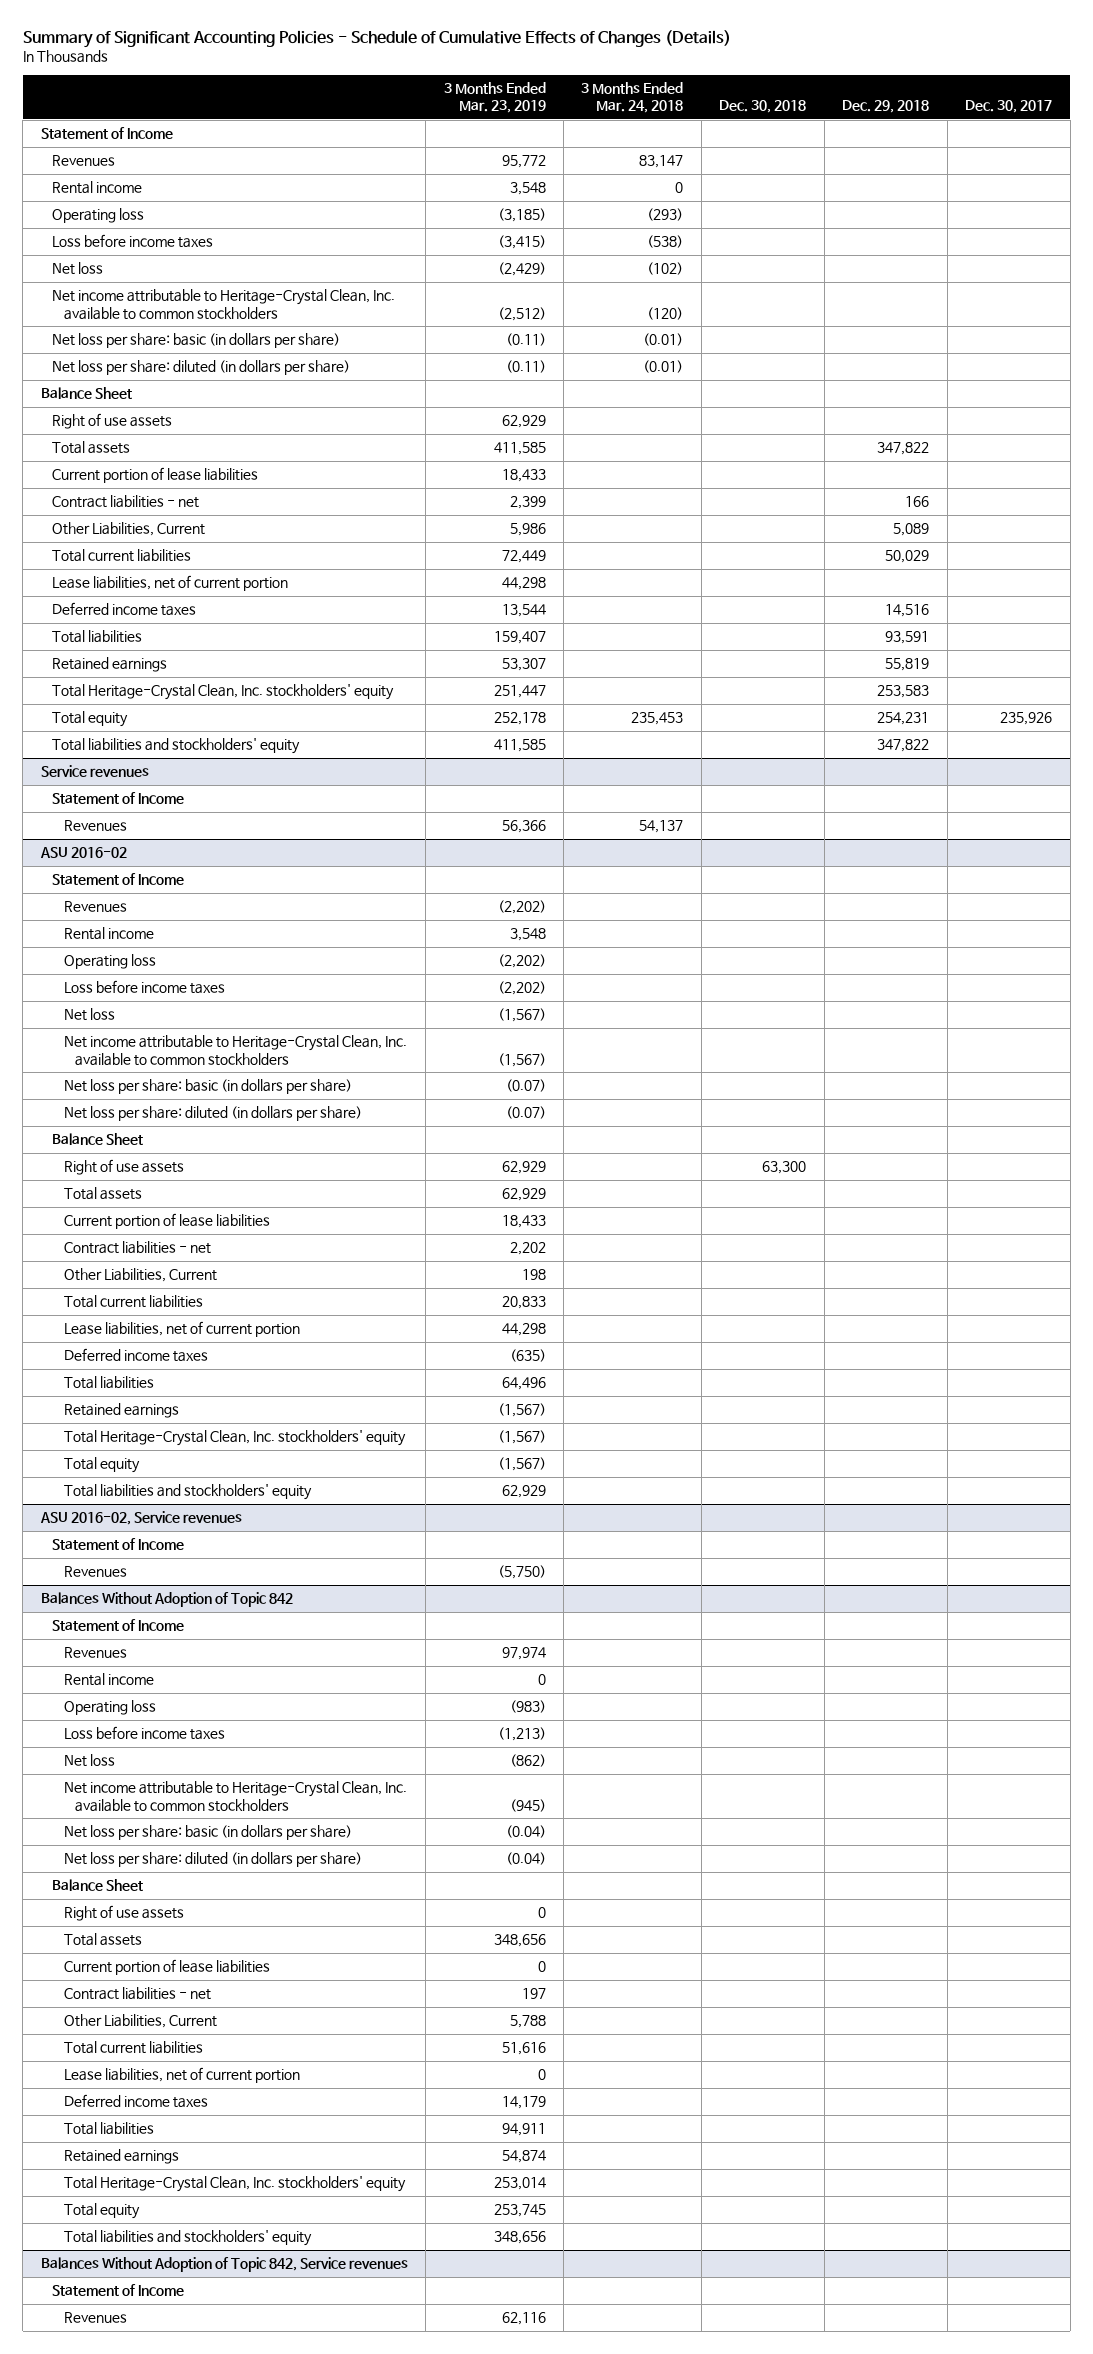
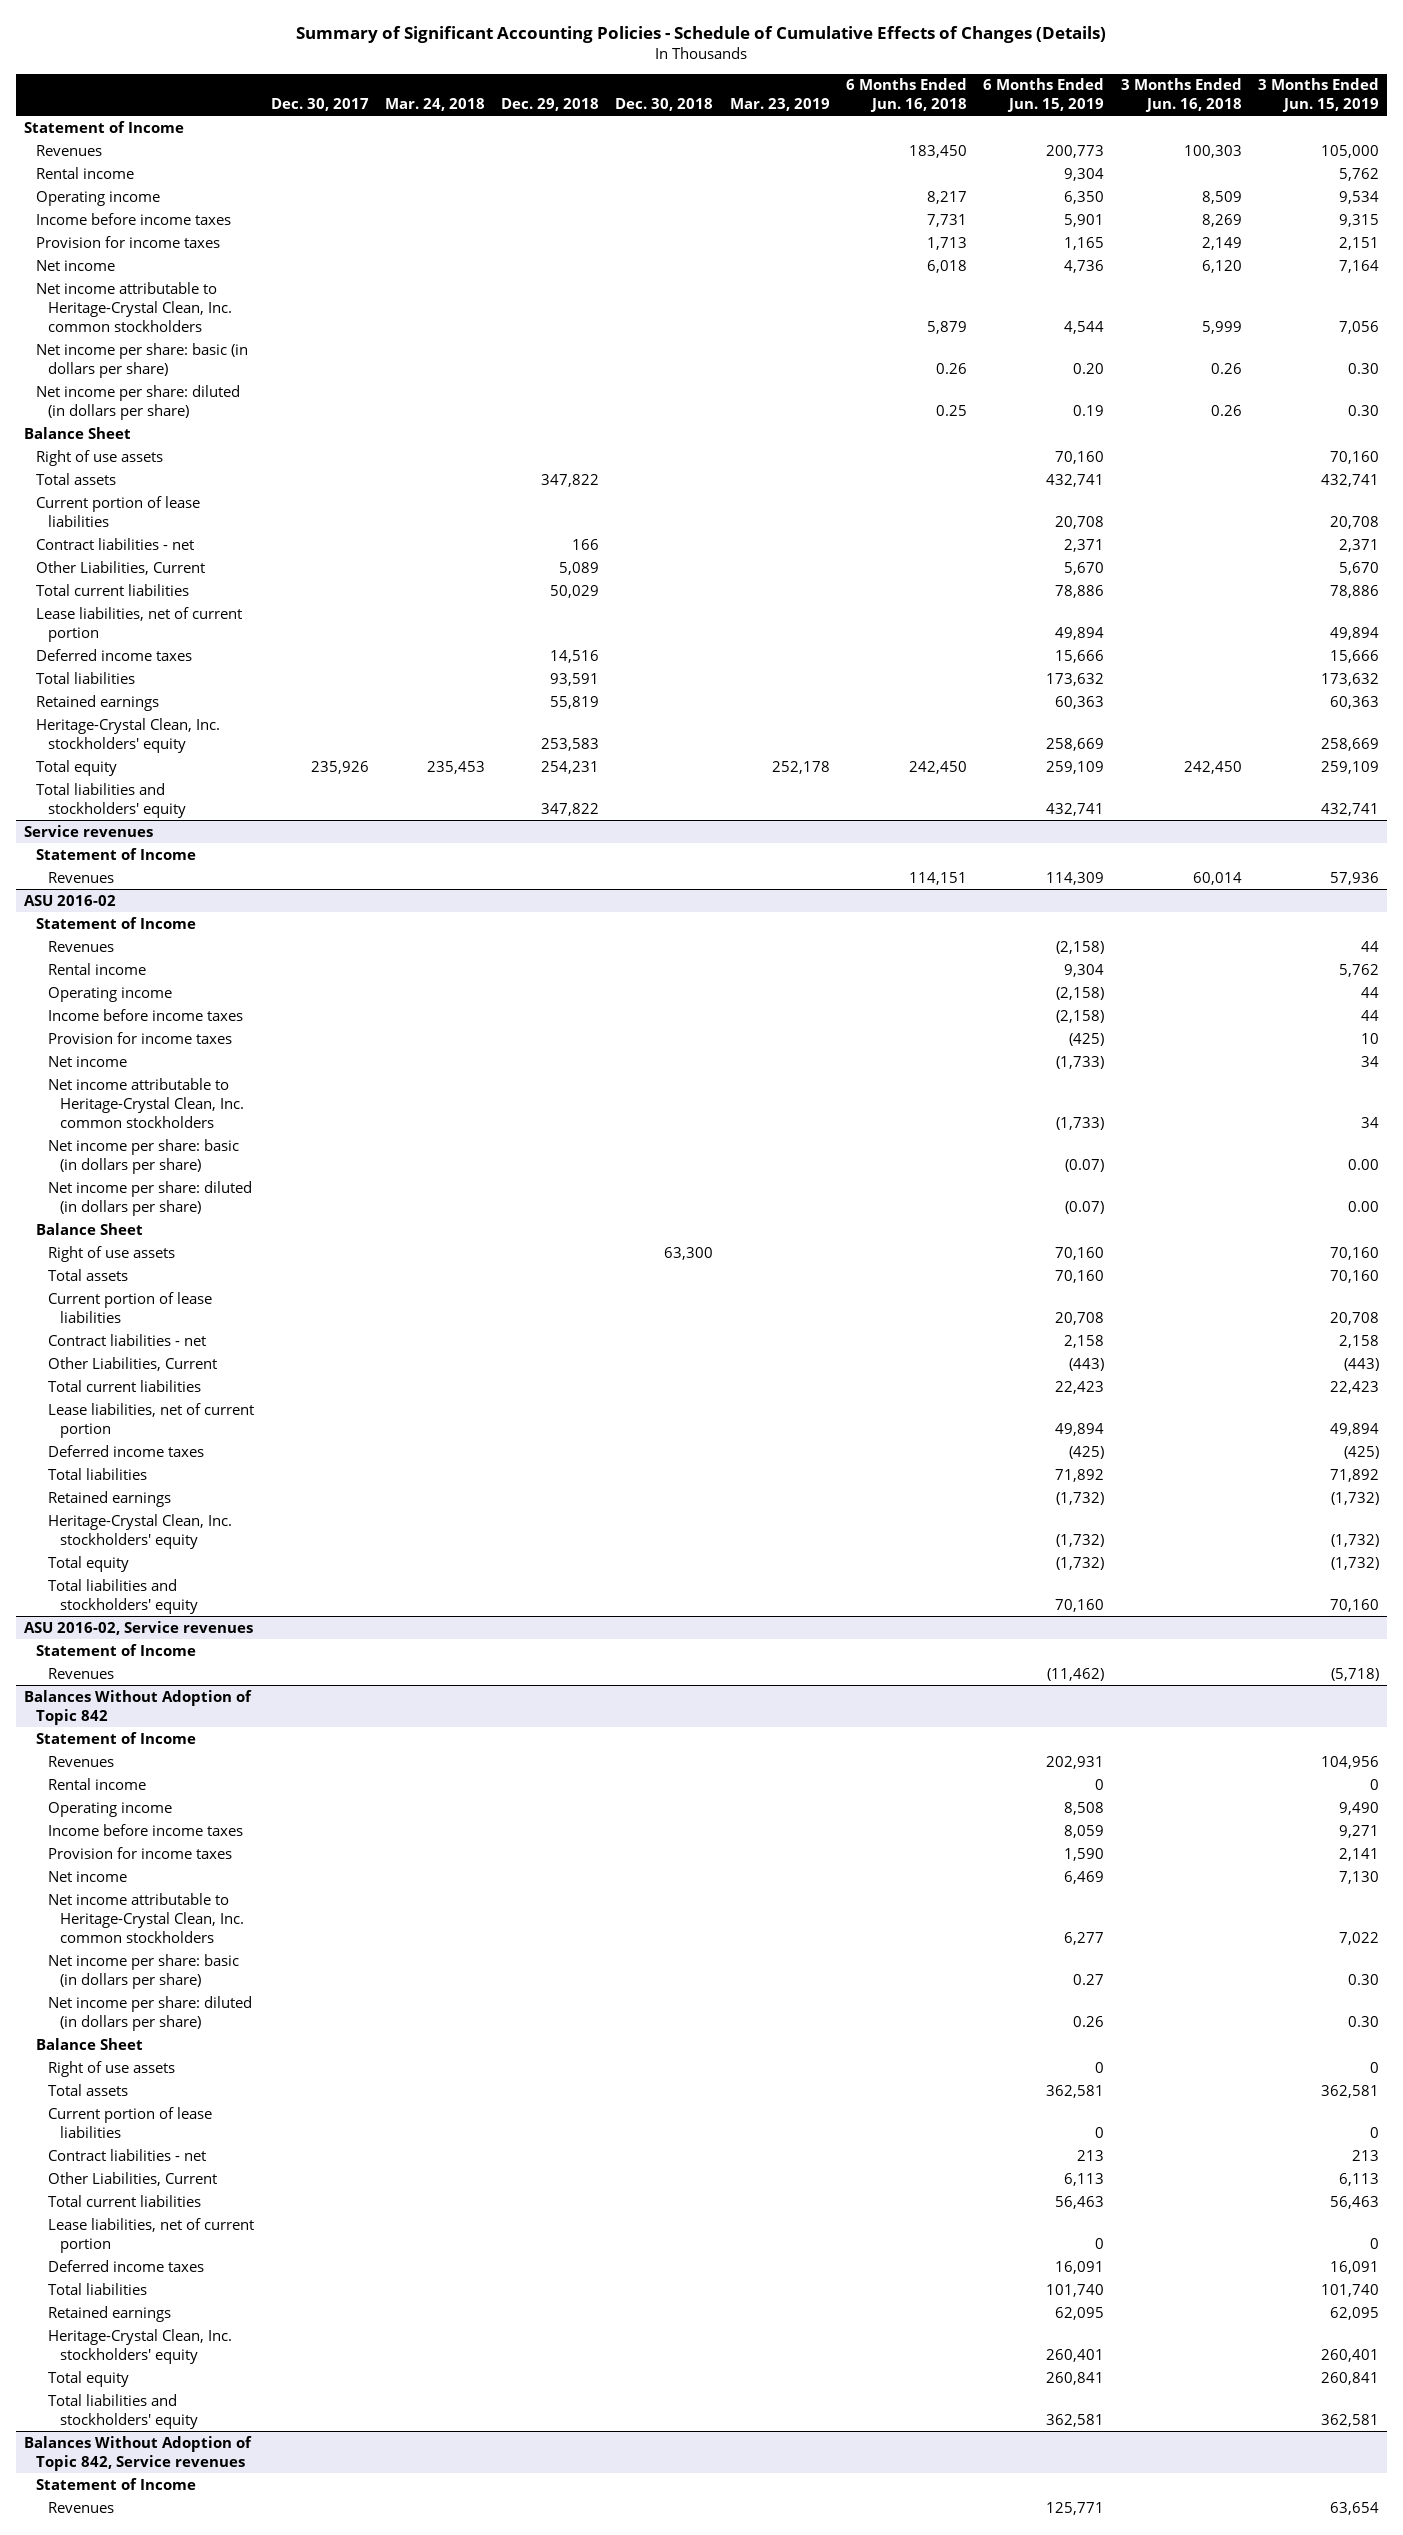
[443,81,546,114] 3 Months Ended Mar. 23, 2019 -> none
[581,81,684,114] 3 Months Ended Mar. 24, 2018 -> none
none -> [384,98,485,112] Mar. 24, 2018
none -> [729,98,830,112] Mar. 23, 2019
none -> [846,78,968,113] 6 Months Ended Jun. 16, 2018
none -> [983,78,1105,113] 6 Months Ended Jun. 15, 2019
none -> [1120,78,1242,113] 3 Months Ended Jun. 16, 2018
none -> [1257,78,1379,113] 3 Months Ended Jun. 15, 2019
[52,208,145,224] Operating loss -> [36,190,161,206] Operating income
[52,234,214,249] Loss before income taxes -> [36,212,232,225] Income before income taxes
none -> [36,235,221,248] Provision for income taxes
[52,262,104,276] Net loss -> [36,259,116,271] Net income
[52,289,396,320] Net income attributable to Heritage-Crystal Clean, Inc. available to common stockholders -> [36,281,233,332] Net income attributable to Heritage-Crystal Clean, Inc. common stockholders
[52,333,341,349] Net loss per share: basic (in dollars per share) -> [36,342,249,378] Net income per share: basic (in dollars per share)
[52,360,351,376] Net loss per share: diluted (in dollars per share) -> [36,384,241,420] Net income per share: diluted (in dollars per share)
[52,684,395,701] Total Heritage-Crystal Clean, Inc. stockholders' equity -> [36,717,221,753] Heritage-Crystal Clean, Inc. stockholders' equity
[63,954,156,970] Operating loss -> [48,986,173,1002] Operating income
[63,980,225,995] Loss before income taxes -> [48,1008,244,1021] Income before income taxes
none -> [48,1031,233,1044] Provision for income taxes
[63,1008,115,1022] Net loss -> [48,1055,128,1067] Net income
[63,1035,407,1066] Net income attributable to Heritage-Crystal Clean, Inc. available to common stockholders -> [48,1077,245,1128] Net income attributable to Heritage-Crystal Clean, Inc. common stockholders
[63,1079,352,1095] Net loss per share: basic (in dollars per share) -> [48,1138,240,1174] Net income per share: basic (in dollars per share)
[63,1106,362,1122] Net loss per share: diluted (in dollars per share) -> [48,1180,253,1216] Net income per share: diluted (in dollars per share)
[63,1430,406,1447] Total Heritage-Crystal Clean, Inc. stockholders' equity -> [48,1513,233,1549] Heritage-Crystal Clean, Inc. stockholders' equity
[63,1700,156,1716] Operating loss -> [48,1801,173,1817] Operating income
[63,1726,225,1741] Loss before income taxes -> [48,1823,244,1836] Income before income taxes
none -> [48,1846,233,1859] Provision for income taxes
[63,1754,115,1768] Net loss -> [48,1870,128,1882] Net income
[63,1781,407,1812] Net income attributable to Heritage-Crystal Clean, Inc. available to common stockholders -> [48,1892,245,1943] Net income attributable to Heritage-Crystal Clean, Inc. common stockholders
[63,1825,352,1841] Net loss per share: basic (in dollars per share) -> [48,1953,240,1989] Net income per share: basic (in dollars per share)
[63,1852,362,1868] Net loss per share: diluted (in dollars per share) -> [48,1995,253,2031] Net income per share: diluted (in dollars per share)
[63,2176,406,2193] Total Heritage-Crystal Clean, Inc. stockholders' equity -> [48,2328,233,2364] Heritage-Crystal Clean, Inc. stockholders' equity

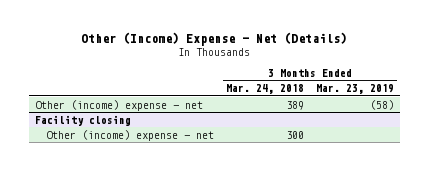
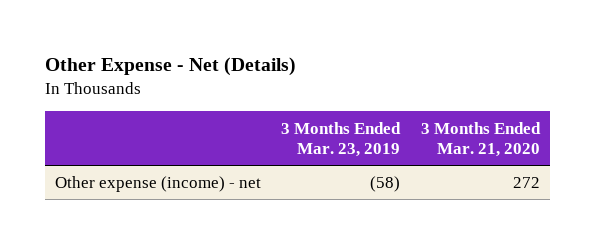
[81,32,348,47] Other (Income) Expense - Net (Details) -> [44,57,296,77] Other Expense - Net (Details)
[226,84,305,95] Mar. 24, 2018 -> none
none -> [420,121,541,157] 3 Months Ended Mar. 21, 2020
[34,114,131,126] Facility closing -> none
[46,129,215,141] Other (income) expense - net -> none
[34,99,203,111] Other (income) expense - net -> [54,176,261,193] Other expense (income) - net

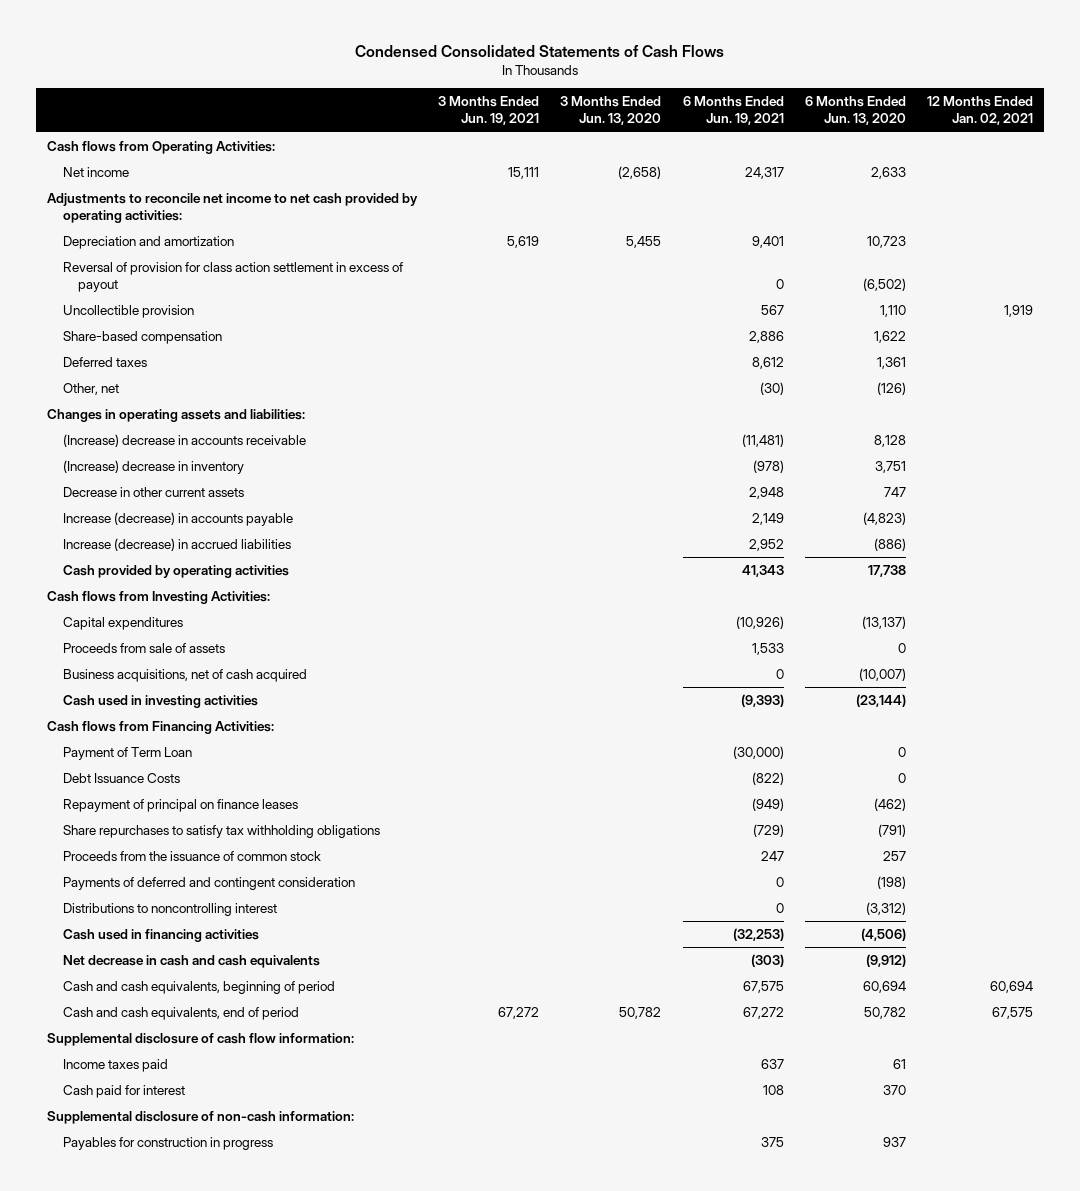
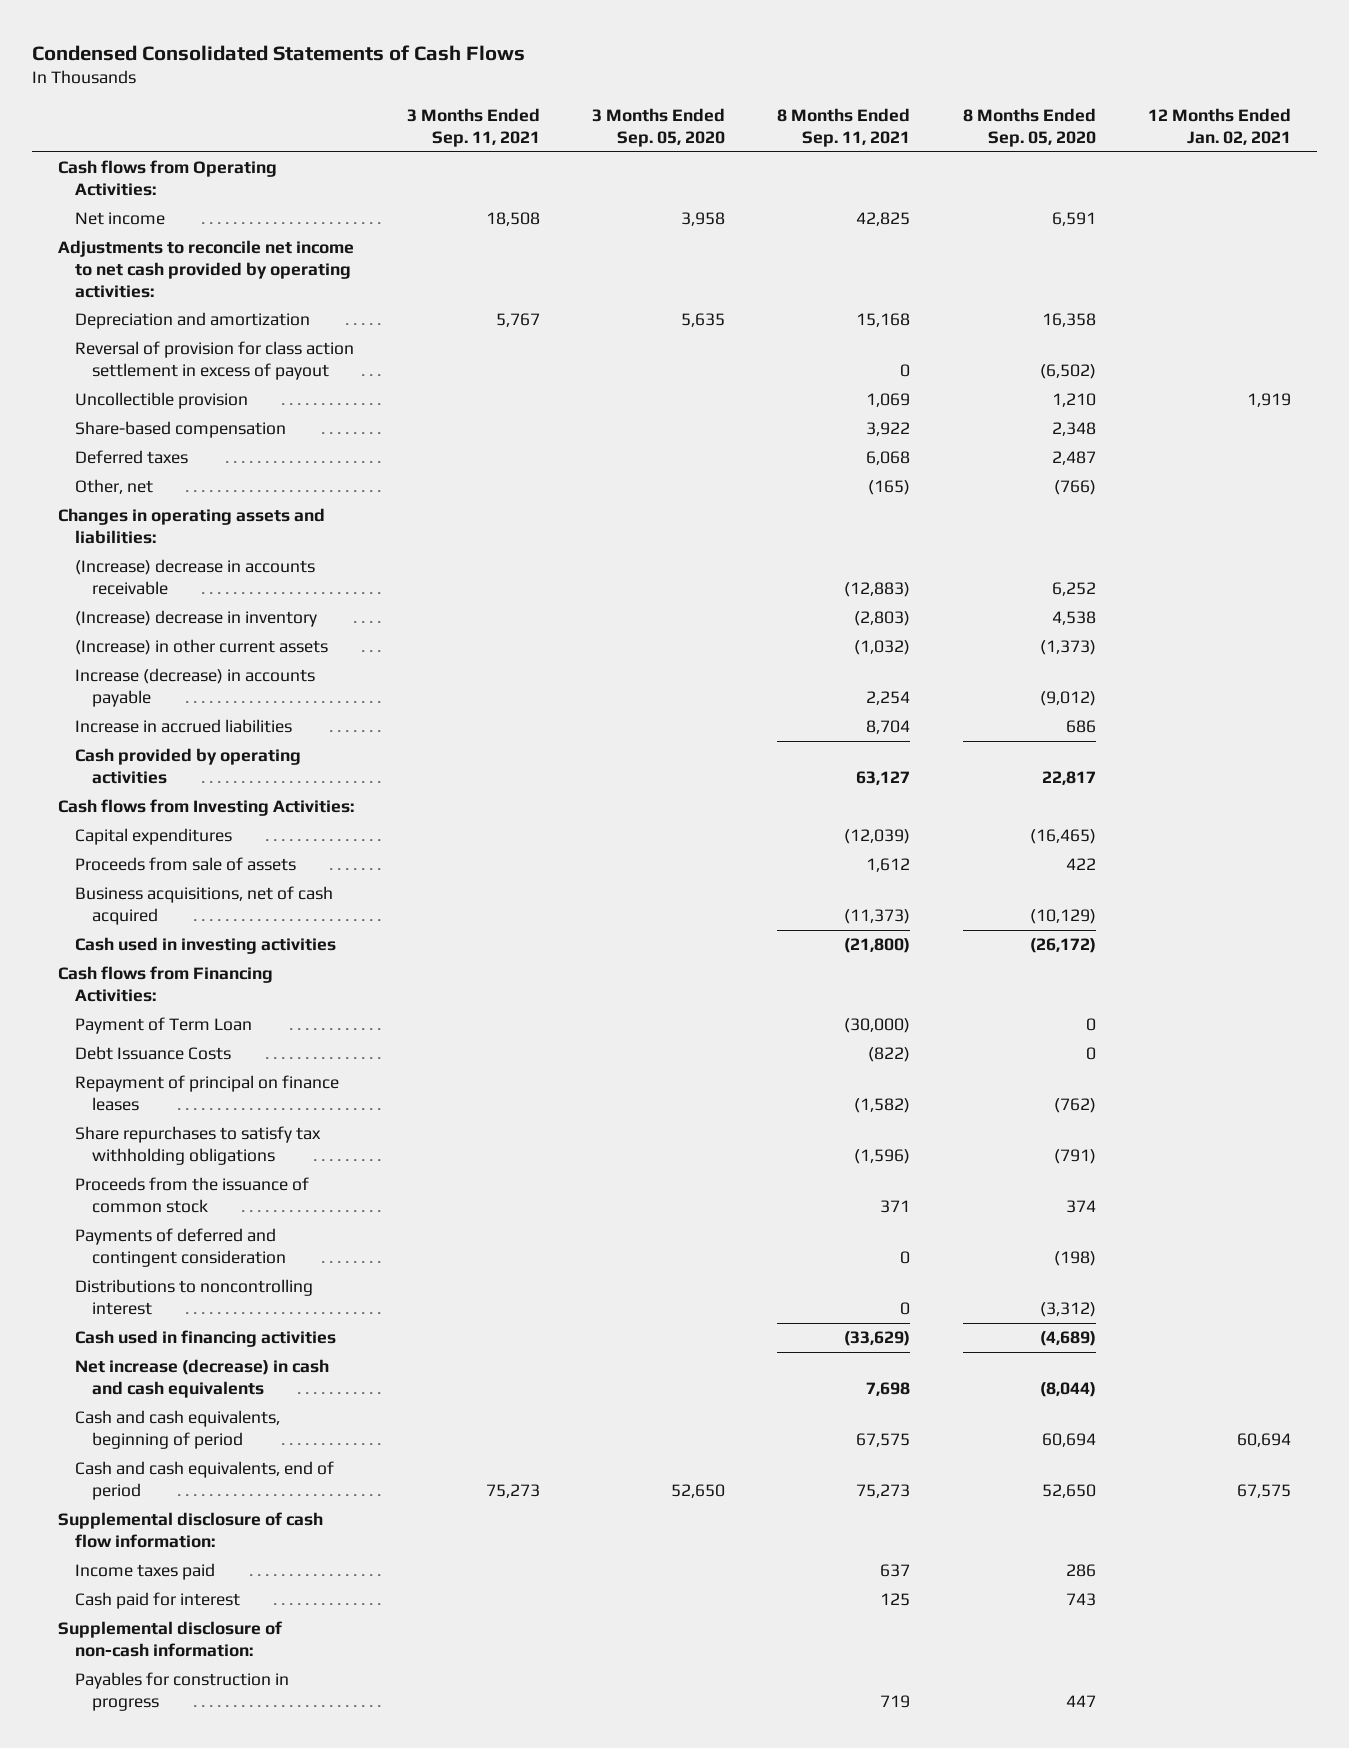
[438,96,540,126] 3 Months Ended Jun. 19, 2021 -> none
[560,96,662,126] 3 Months Ended Jun. 13, 2020 -> none
[682,96,784,126] 6 Months Ended Jun. 19, 2021 -> none
[804,96,906,126] 6 Months Ended Jun. 13, 2020 -> none
none -> [406,108,540,147] 3 Months Ended Sep. 11, 2021
none -> [592,108,726,147] 3 Months Ended Sep. 05, 2020
none -> [777,108,911,147] 8 Months Ended Sep. 11, 2021
none -> [962,108,1096,147] 8 Months Ended Sep. 05, 2020
[62,487,244,498] Decrease in other current assets -> [75,639,329,656] (Increase) in other current assets
[62,538,291,552] Increase (decrease) in accrued liabilities -> [75,719,293,734] Increase in accrued liabilities
[62,955,320,969] Net decrease in cash and cash equivalents -> [75,1359,330,1398] Net increase (decrease) in cash and cash equivalents

